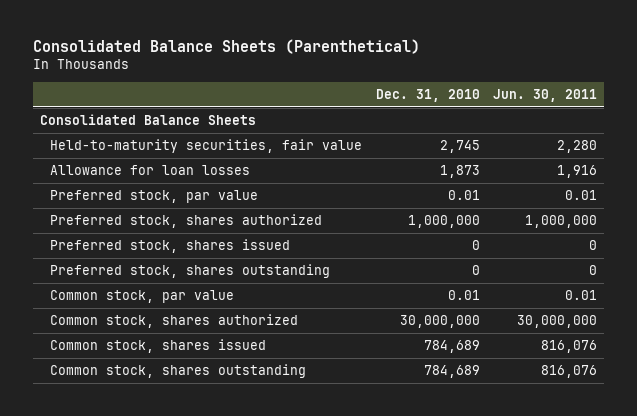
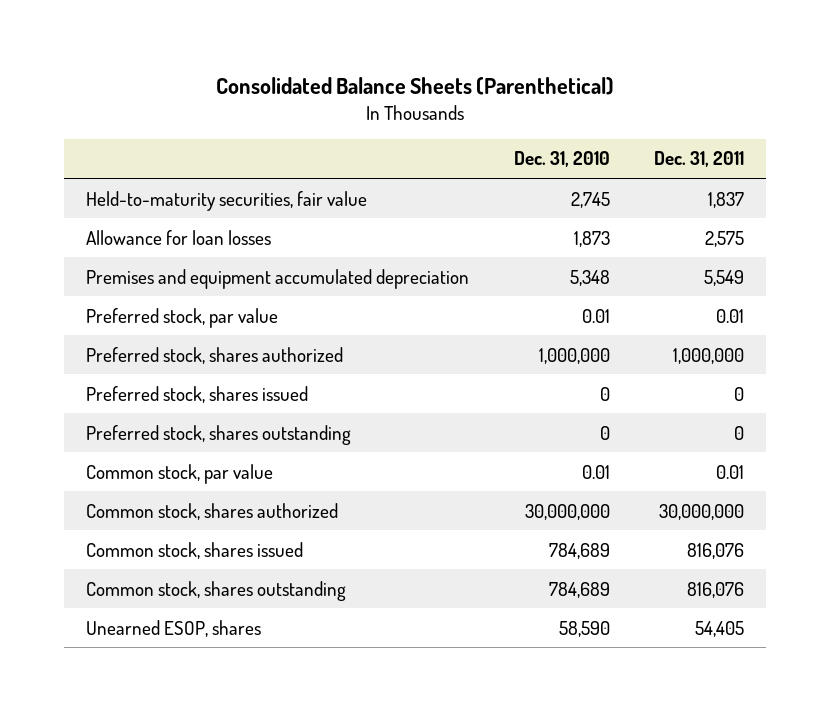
[493,88,598,102] Jun. 30, 2011 -> none
none -> [653,151,744,168] Dec. 31, 2011
[39,114,256,126] Consolidated Balance Sheets -> none
none -> [86,268,470,289] Premises and equipment accumulated depreciation
none -> [86,619,262,637] Unearned ESOP, shares

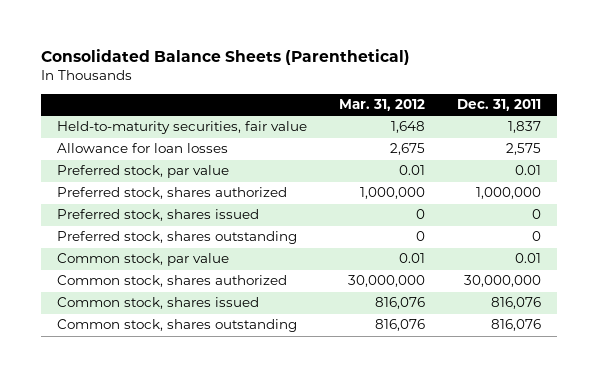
[513,151,610,168] Dec. 31, 2010 -> none
none -> [339,99,426,112] Mar. 31, 2012
[86,268,470,289] Premises and equipment accumulated depreciation -> none
[86,619,262,637] Unearned ESOP, shares -> none

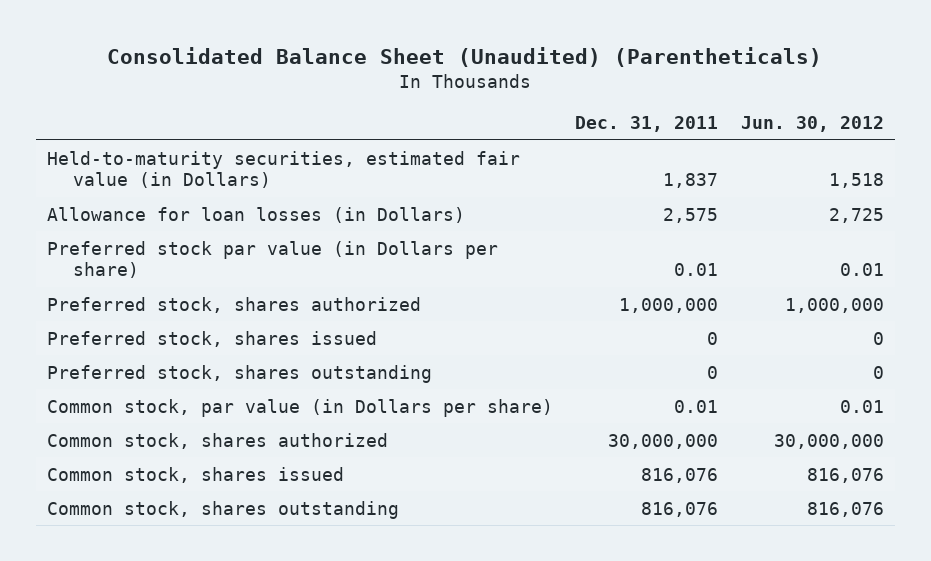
[41,49,411,66] Consolidated Balance Sheets (Parenthetical) -> [107,46,823,67] Consolidated Balance Sheet (Unaudited) (Parentheticals)
[339,99,426,112] Mar. 31, 2012 -> none
none -> [740,116,884,133] Jun. 30, 2012
[57,121,308,135] Held-to-maturity securities, fair value -> [47,150,521,189] Held-to-maturity securities, estimated fair value (in Dollars)
[57,143,229,154] Allowance for loan losses -> [47,206,466,223] Allowance for loan losses (in Dollars)
[57,165,230,179] Preferred stock, par value -> [47,240,499,279] Preferred stock par value (in Dollars per share)
[57,253,230,267] Common stock, par value -> [47,398,554,417] Common stock, par value (in Dollars per share)

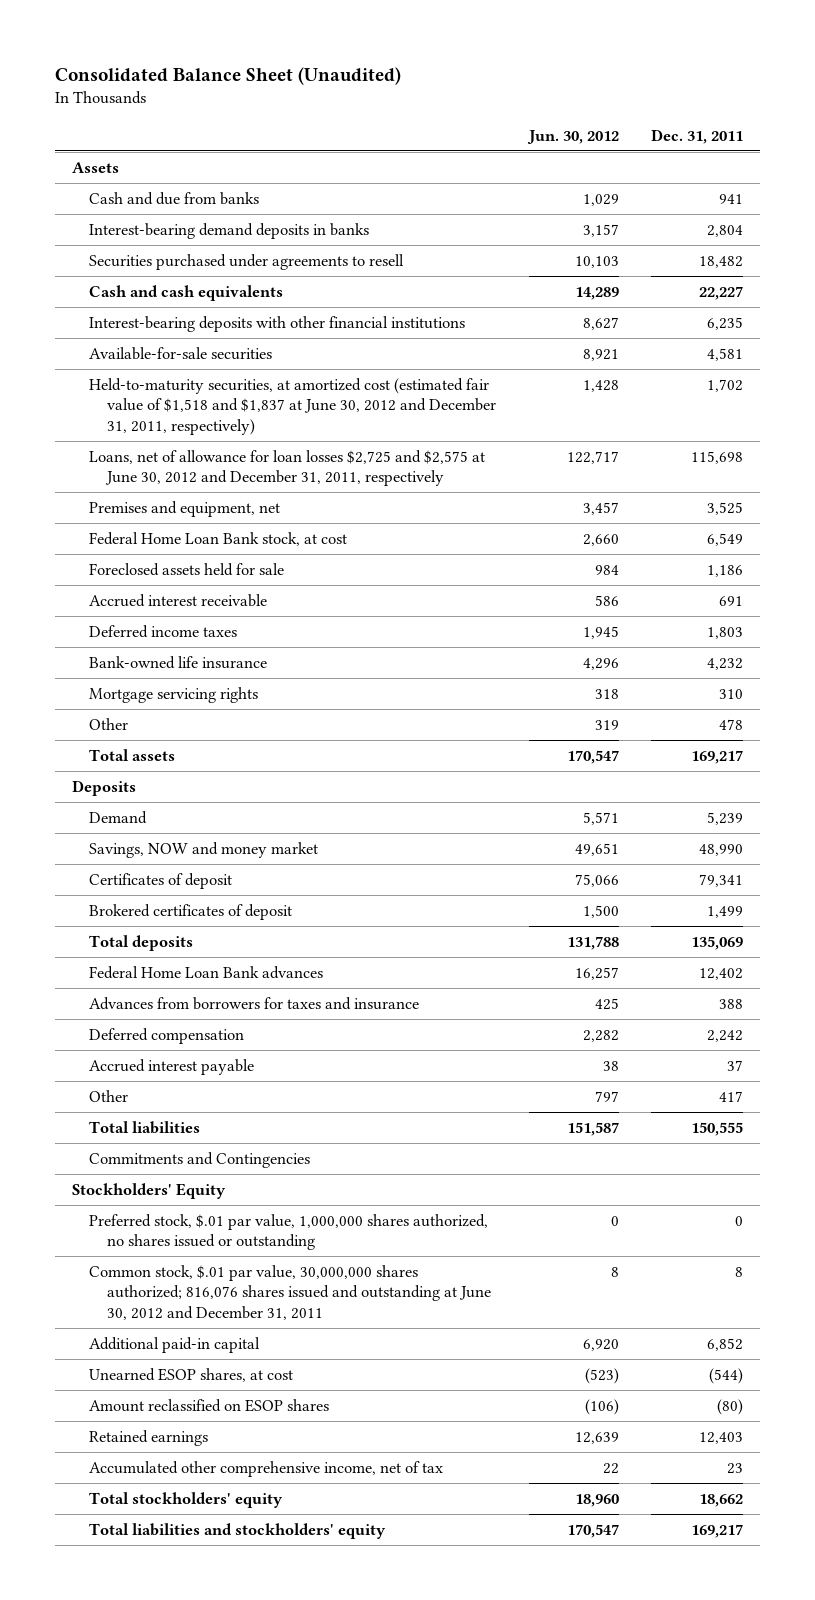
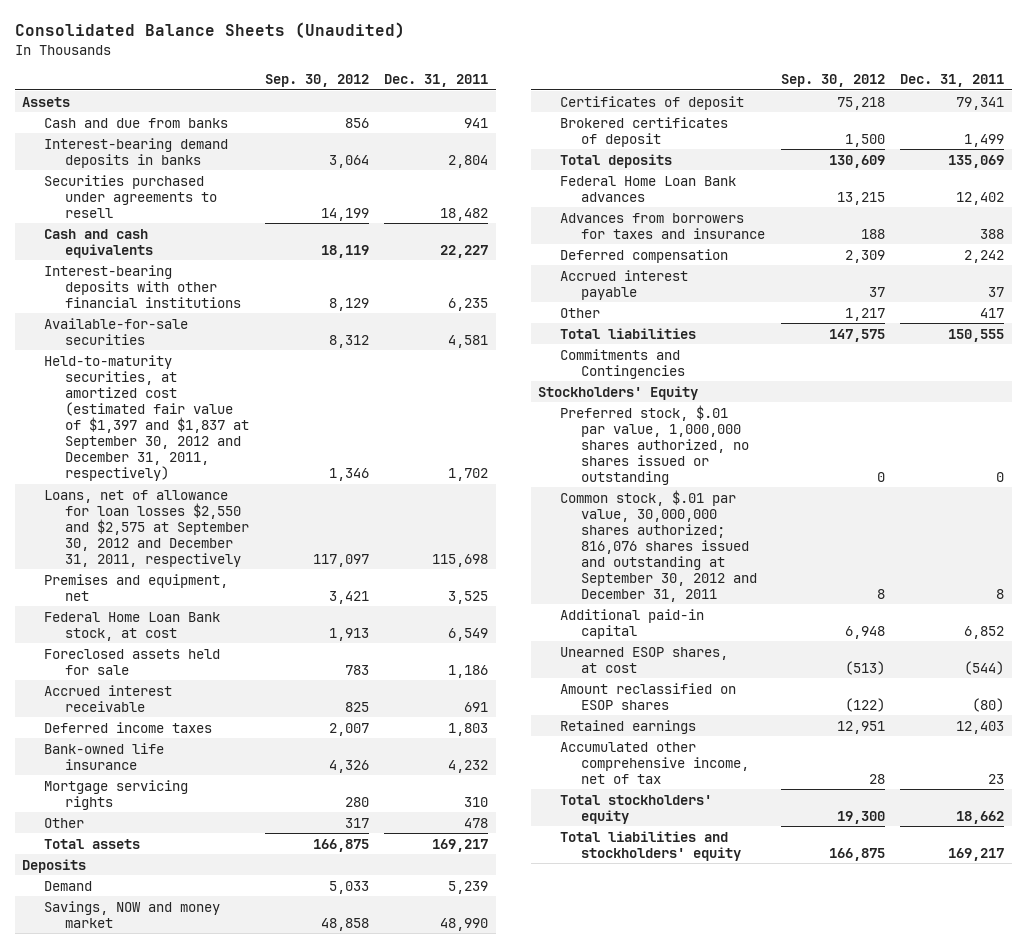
[55,67,402,86] Consolidated Balance Sheet (Unaudited) -> [14,22,405,39] Consolidated Balance Sheets (Unaudited)
[526,129,619,144] Jun. 30, 2012 -> none
none -> [264,74,369,88] Sep. 30, 2012
[89,377,496,435] Held-to-maturity securities, at amortized cost (estimated fair value of $1,518 and $1,837 at June 30, 2012 and December 31, 2011, respectively) -> [43,354,250,481] Held-to-maturity securities, at amortized cost (estimated fair value of $1,397 and $1,837 at September 30, 2012 and December 31, 2011, respectively)
[89,449,486,487] Loans, net of allowance for loan losses $2,725 and $2,575 at June 30, 2012 and December 31, 2011, respectively -> [43,489,250,567] Loans, net of allowance for loan losses $2,550 and $2,575 at September 30, 2012 and December 31, 2011, respectively
[89,1264,491,1320] Common stock, $.01 par value, 30,000,000 shares authorized; 816,076 shares issued and outstanding at June 30, 2012 and December 31, 2011 -> [559,489,758,602] Common stock, $.01 par value, 30,000,000 shares authorized; 816,076 shares issued and outstanding at September 30, 2012 and December 31, 2011

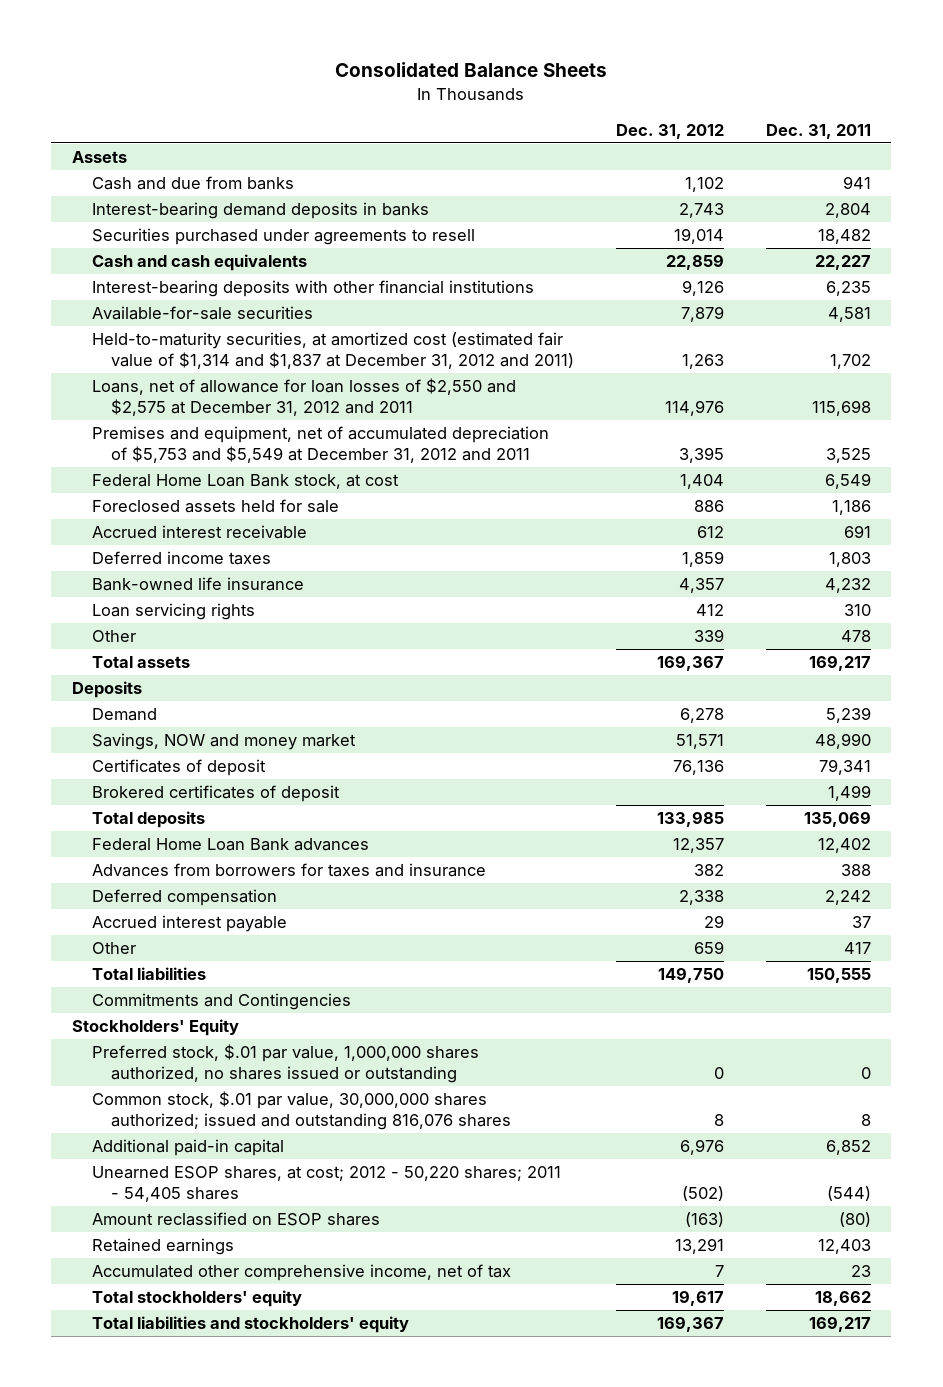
[14,22,405,39] Consolidated Balance Sheets (Unaudited) -> [335,62,608,78] Consolidated Balance Sheets
[264,74,369,88] Sep. 30, 2012 -> none
none -> [615,123,724,139] Dec. 31, 2012
[43,354,250,481] Held-to-maturity securities, at amortized cost (estimated fair value of $1,397 and $1,837 at September 30, 2012 and December 31, 2011, respectively) -> [91,332,574,370] Held-to-maturity securities, at amortized cost (estimated fair value of $1,314 and $1,837 at December 31, 2012 and 2011)
[43,489,250,567] Loans, net of allowance for loan losses $2,550 and $2,575 at September 30, 2012 and December 31, 2011, respectively -> [91,378,516,417] Loans, net of allowance for loan losses of $2,550 and $2,575 at December 31, 2012 and 2011
[43,573,228,601] Premises and equipment, net -> [91,426,549,464] Premises and equipment, net of accumulated depreciation of $5,753 and $5,549 at December 31, 2012 and 2011
[43,779,188,810] Mortgage servicing rights -> [91,603,255,621] Loan servicing rights
[559,489,758,602] Common stock, $.01 par value, 30,000,000 shares authorized; 816,076 shares issued and outstanding at September 30, 2012 and December 31, 2011 -> [91,1091,511,1131] Common stock, $.01 par value, 30,000,000 shares authorized; issued and outstanding 816,076 shares
[559,646,728,673] Unearned ESOP shares, at cost -> [91,1166,561,1203] Unearned ESOP shares, at cost; 2012 - 50,220 shares; 2011 - 54,405 shares

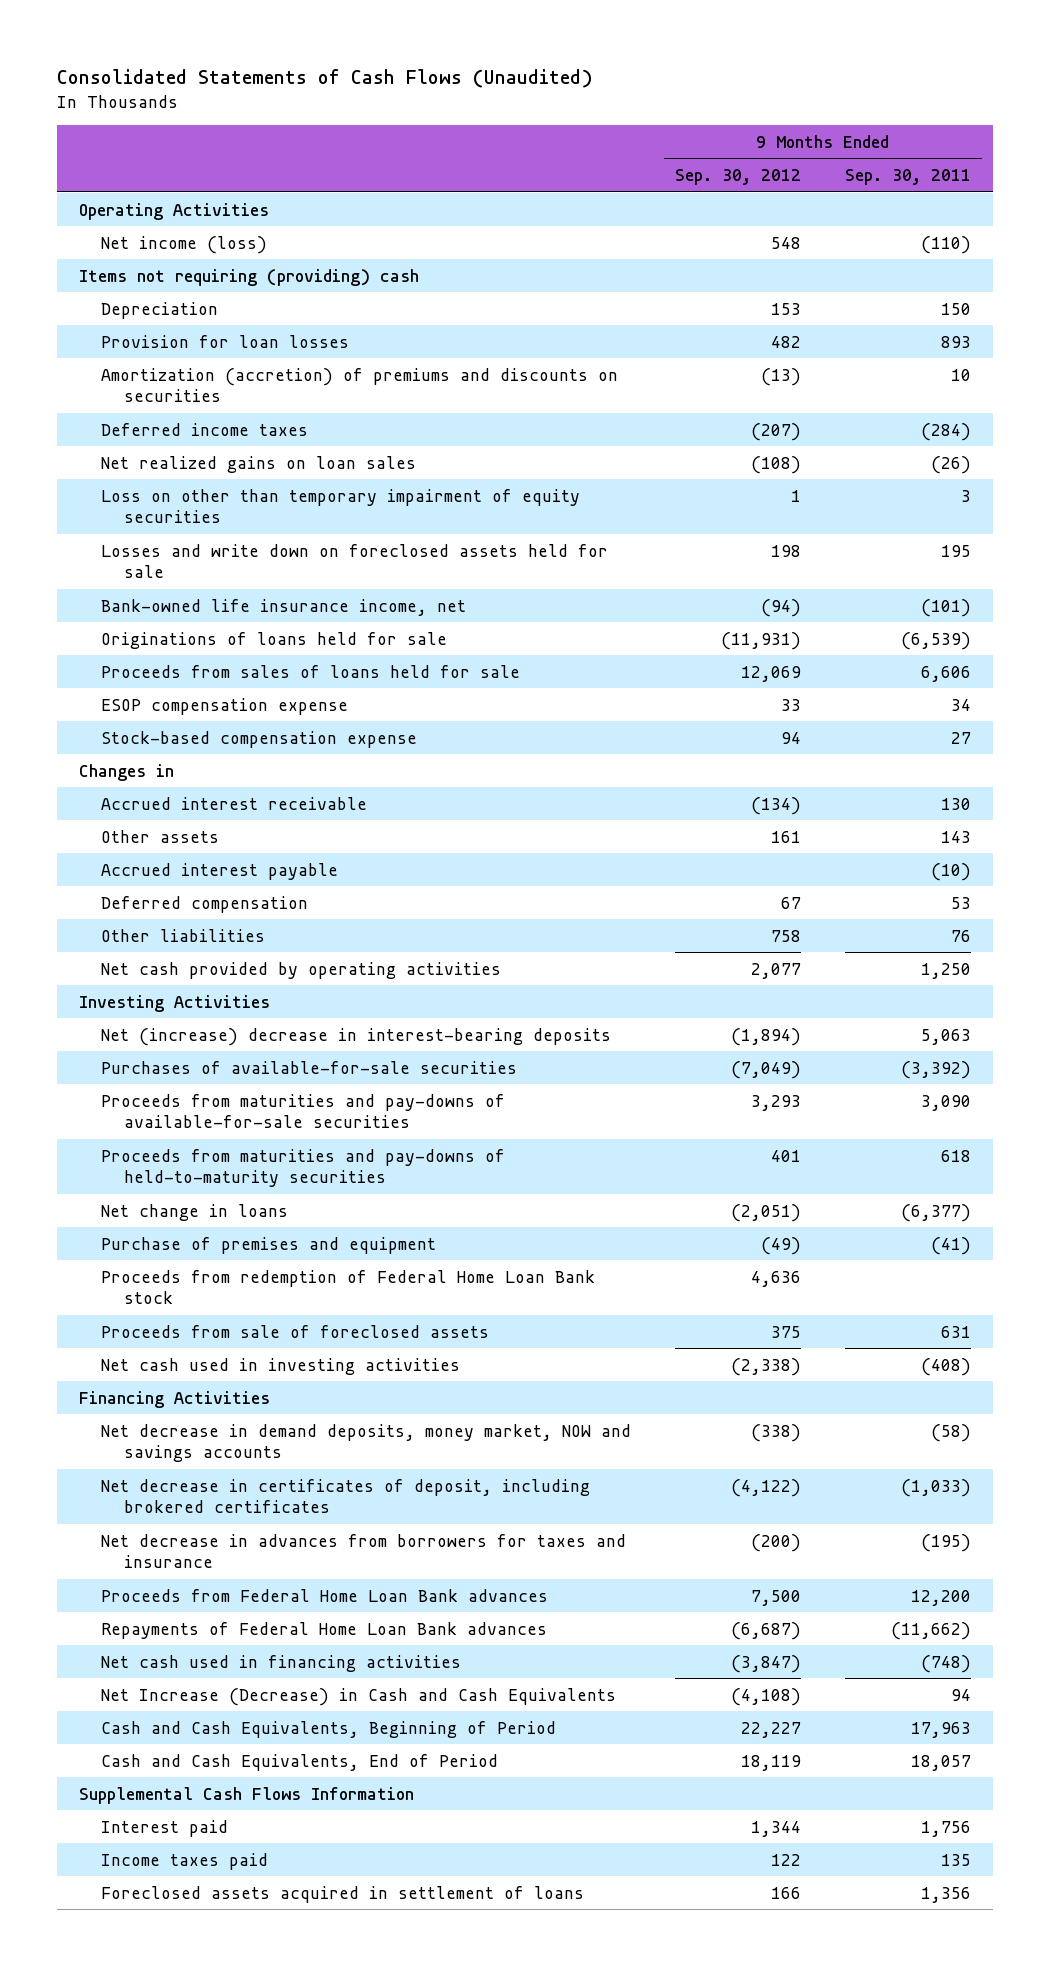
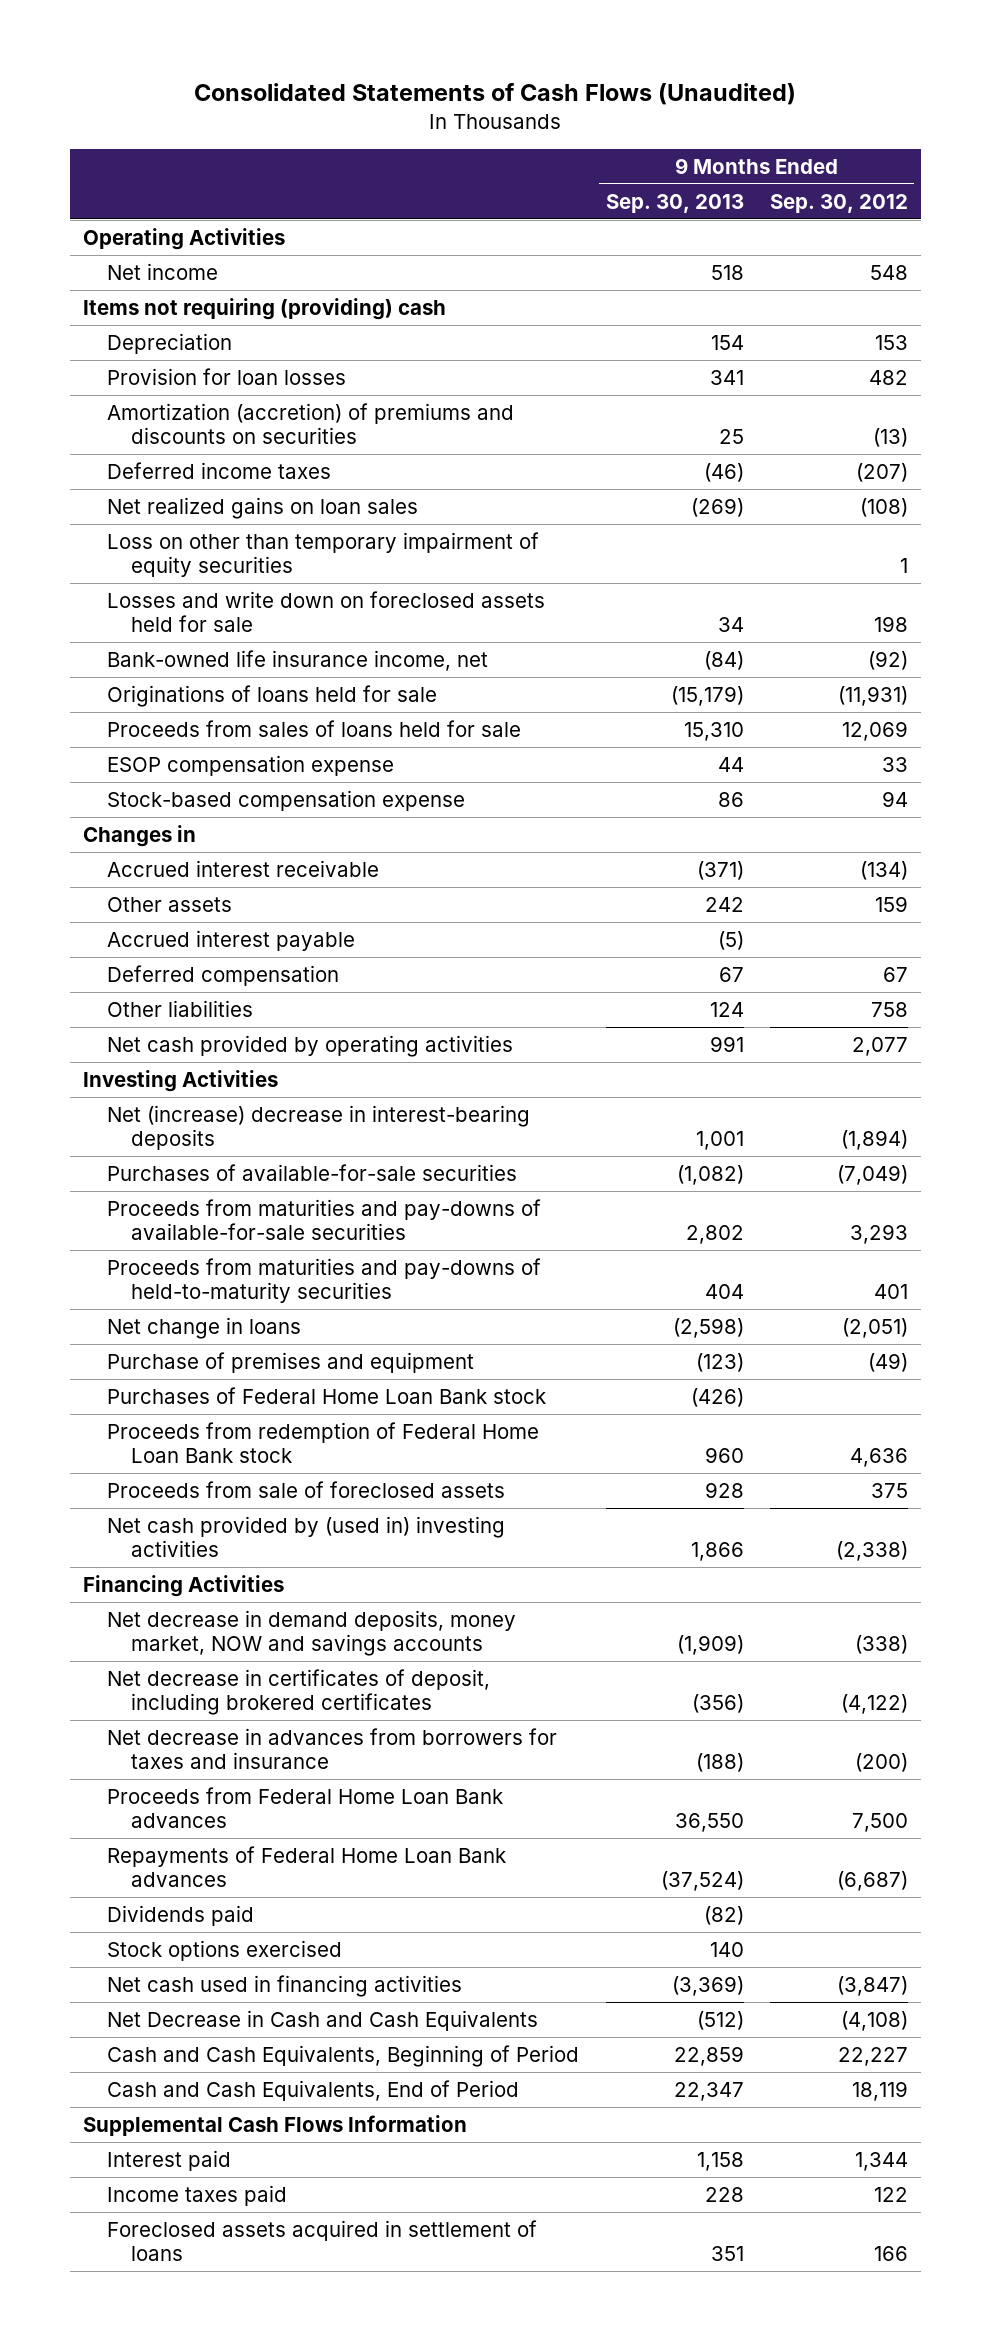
[844,168,971,185] Sep. 30, 2011 -> none
none -> [605,193,744,213] Sep. 30, 2013
[101,235,268,254] Net income (loss) -> [107,262,219,280] Net income
[761,598,802,617] (94) -> [867,650,908,670] (92)
[771,830,802,843] 161 -> [874,895,908,912] 159
none -> [107,1386,547,1404] Purchases of Federal Home Loan Bank stock
[101,1357,461,1375] Net cash used in investing activities -> [107,1515,506,1557] Net cash provided by (used in) investing activities
none -> [107,1904,255,1926] Dividends paid
none -> [107,1939,343,1961] Stock options exercised
[101,1687,617,1706] Net Increase (Decrease) in Cash and Cash Equivalents -> [107,2009,539,2031] Net Decrease in Cash and Cash Equivalents

